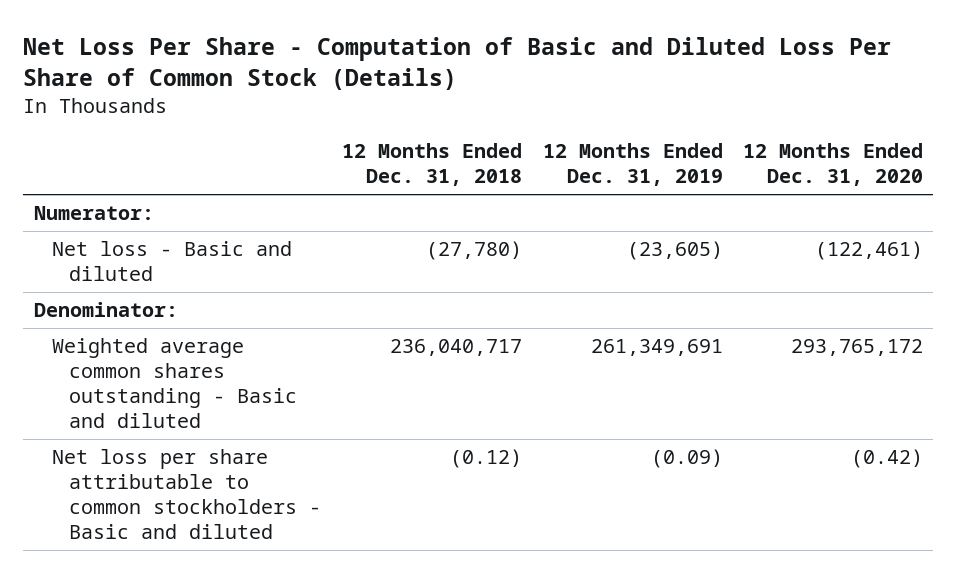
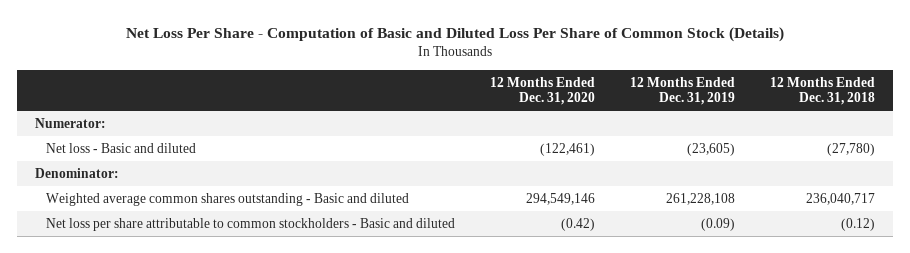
[590,339,723,357] 261,349,691 -> [666,192,736,205] 261,228,108
[791,339,924,357] 293,765,172 -> [525,192,595,205] 294,549,146

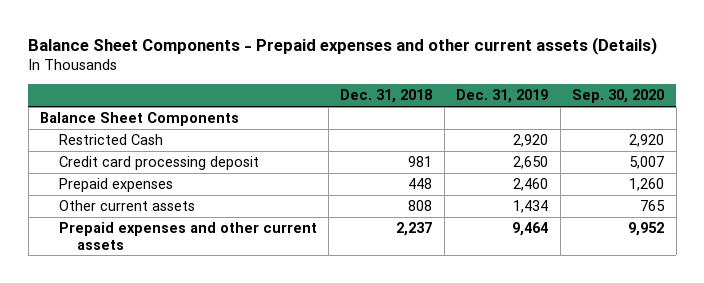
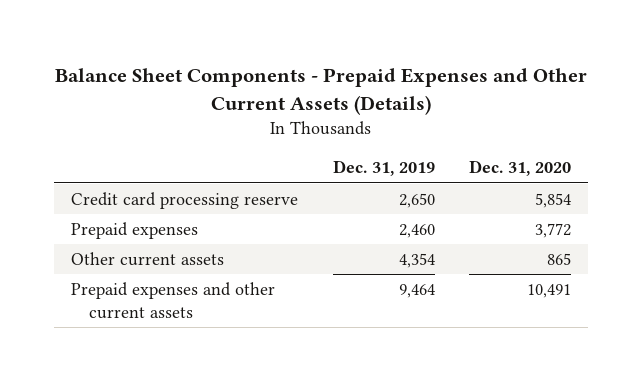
[28,36,658,55] Balance Sheet Components - Prepaid expenses and other current assets (Details) -> [55,68,588,116] Balance Sheet Components - Prepaid Expenses and Other Current Assets (Details)
[340,89,433,104] Dec. 31, 2018 -> none
[572,89,665,104] Sep. 30, 2020 -> none
none -> [468,160,571,177] Dec. 31, 2020
[40,111,240,126] Balance Sheet Components -> none
[58,133,163,145] Restricted Cash -> none
[58,155,259,170] Credit card processing deposit -> [71,192,299,210] Credit card processing reserve
[513,199,549,213] 1,434 -> [398,253,435,269] 4,354

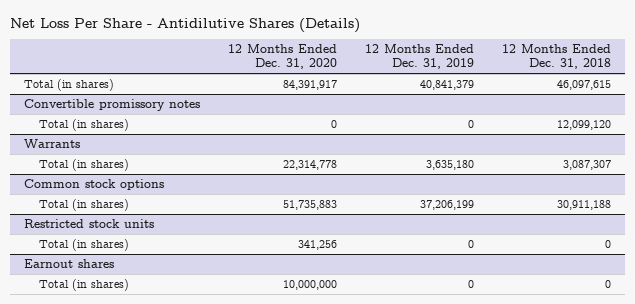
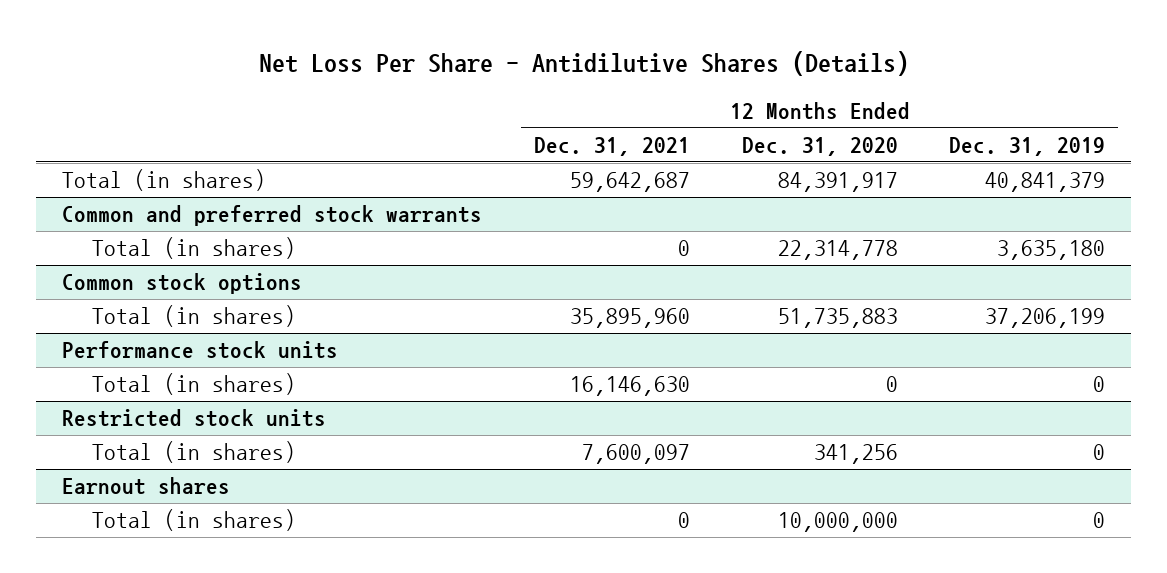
[502,44,612,70] 12 Months Ended Dec. 31, 2018 -> none
none -> [533,136,690,156] Dec. 31, 2021
[23,99,200,112] Convertible promissory notes -> none
[39,119,130,132] Total (in shares) -> none
[23,139,80,150] Warrants -> [61,205,482,227] Common and preferred stock warrants
none -> [61,341,338,360] Performance stock units
none -> [92,373,297,396] Total (in shares)

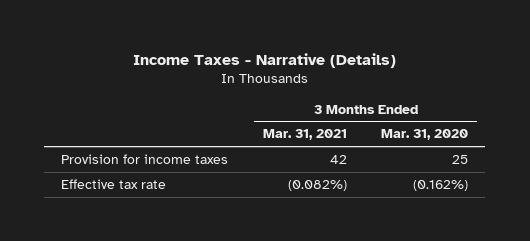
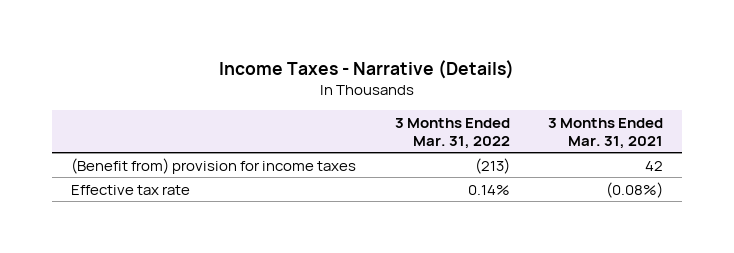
[381,129,469,141] Mar. 31, 2020 -> none
none -> [394,117,510,149] 3 Months Ended Mar. 31, 2022
[61,153,229,164] Provision for income taxes -> [71,157,357,174] (Benefit from) provision for income taxes
[287,179,347,191] (0.082%) -> [606,181,664,198] (0.08%)

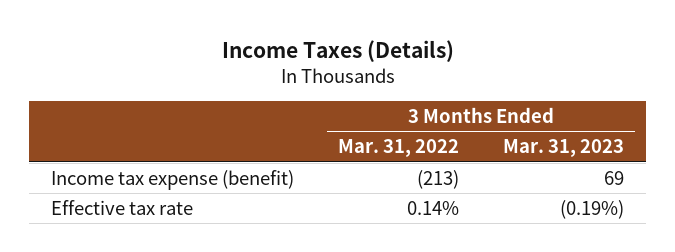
[219,60,515,80] Income Taxes - Narrative (Details) -> [221,39,454,62] Income Taxes (Details)
[548,117,664,149] 3 Months Ended Mar. 31, 2021 -> none
none -> [503,139,625,158] Mar. 31, 2023
[71,157,357,174] (Benefit from) provision for income taxes -> [51,169,295,190] Income tax expense (benefit)

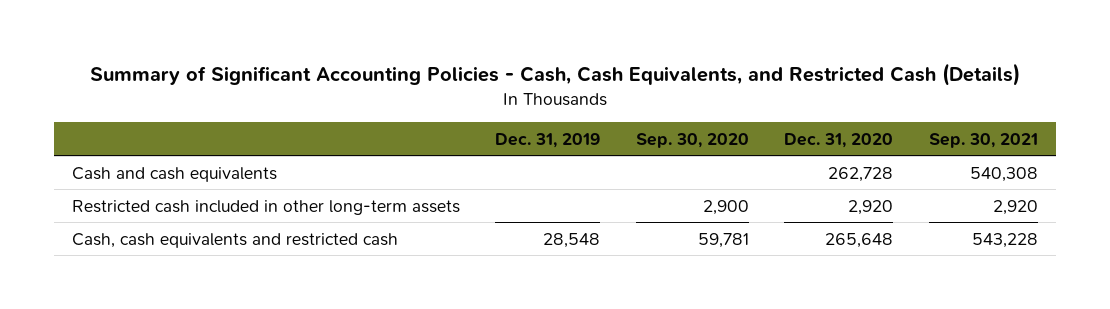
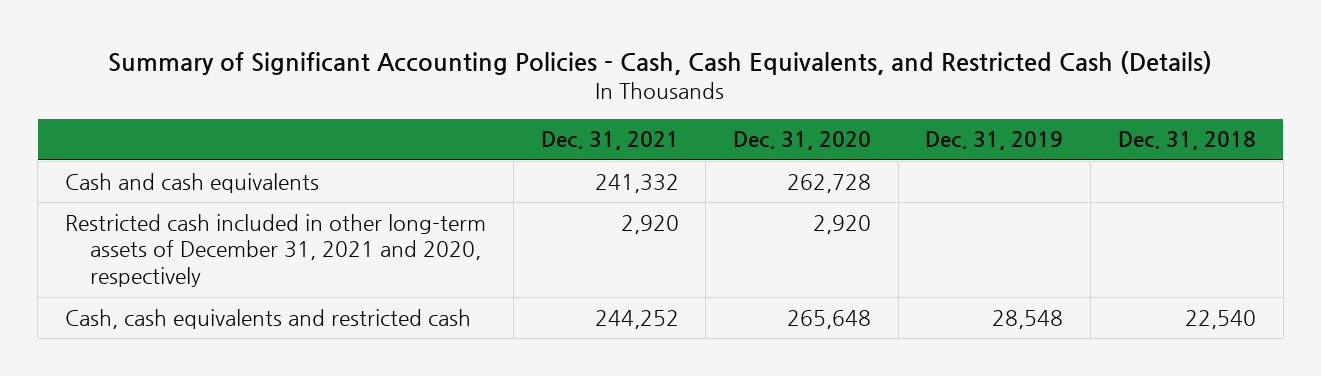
[635,132,749,148] Sep. 30, 2020 -> none
[928,132,1038,148] Sep. 30, 2021 -> none
none -> [540,131,679,151] Dec. 31, 2021
none -> [1117,131,1256,151] Dec. 31, 2018
[72,199,461,215] Restricted cash included in other long-term assets -> [65,213,487,288] Restricted cash included in other long-term assets of December 31, 2021 and 2020, respectively

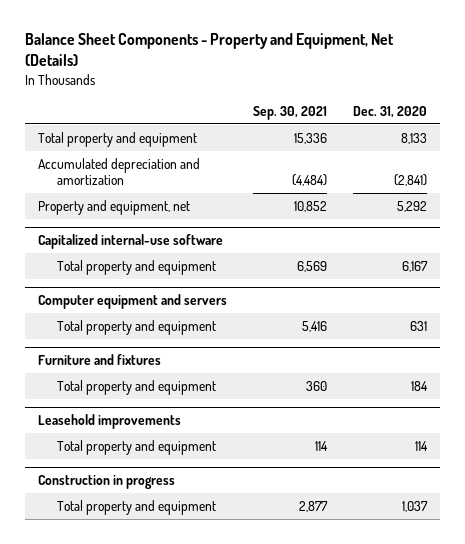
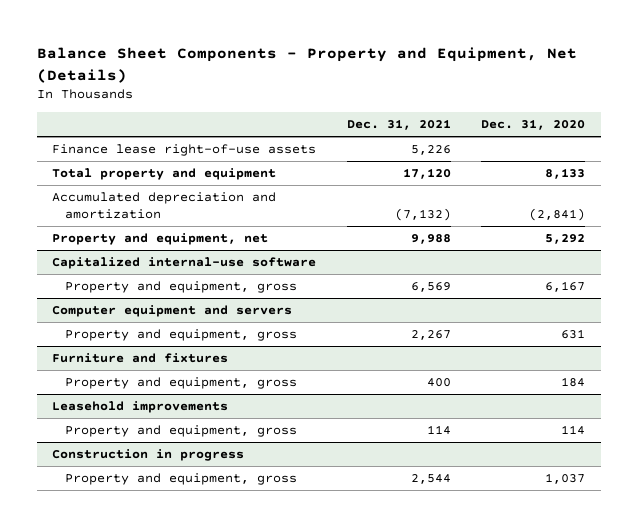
[252,105,327,120] Sep. 30, 2021 -> none
none -> [346,119,451,131] Dec. 31, 2021
none -> [52,144,317,157] Finance lease right-of-use assets
[56,259,216,275] Total property and equipment -> [64,281,297,294] Property and equipment, gross
[56,319,216,335] Total property and equipment -> [64,329,297,342] Property and equipment, gross
[56,379,216,395] Total property and equipment -> [64,377,297,390] Property and equipment, gross
[56,439,216,455] Total property and equipment -> [64,425,297,438] Property and equipment, gross
[56,499,216,515] Total property and equipment -> [64,473,297,486] Property and equipment, gross

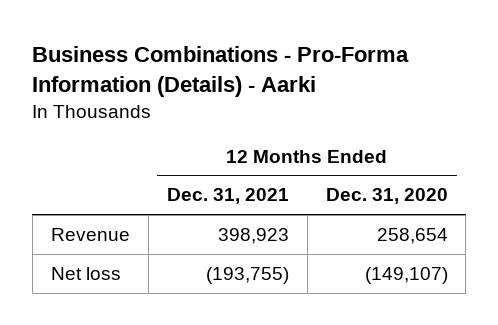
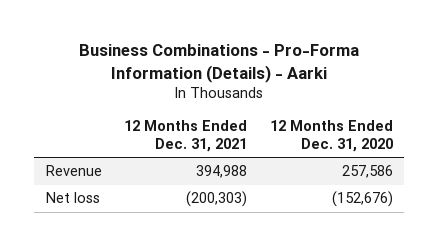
[217,227,289,244] 398,923 -> [196,165,248,179] 394,988
[376,227,448,244] 258,654 -> [342,165,394,179] 257,586
[205,266,289,284] (193,755) -> [186,191,248,208] (200,303)
[364,266,448,284] (149,107) -> [332,191,394,208] (152,676)

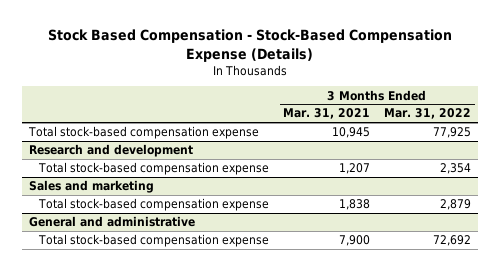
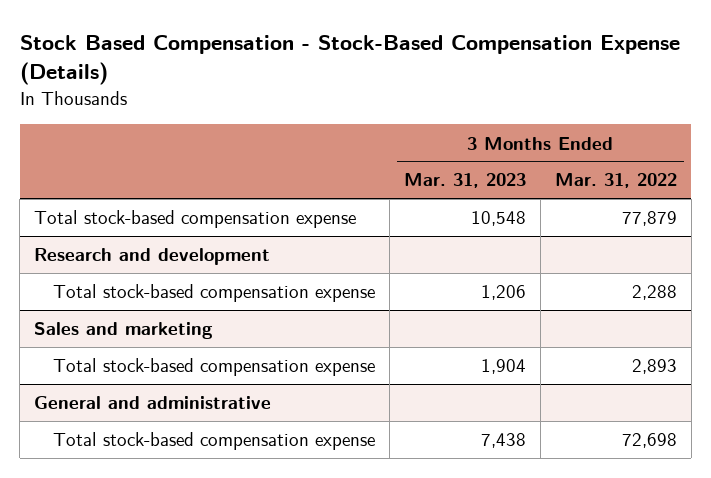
[283,108,371,120] Mar. 31, 2021 -> none
none -> [403,173,526,189] Mar. 31, 2023
[433,127,472,139] 77,925 -> [621,211,677,227] 77,879
[440,163,472,175] 2,354 -> [631,285,677,301] 2,288
[440,199,472,211] 2,879 -> [631,359,677,375] 2,893
[433,235,472,247] 72,692 -> [621,433,677,449] 72,698

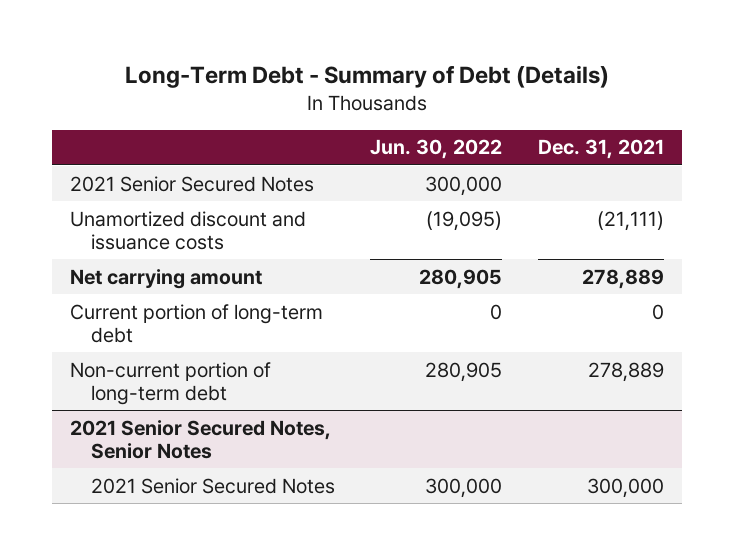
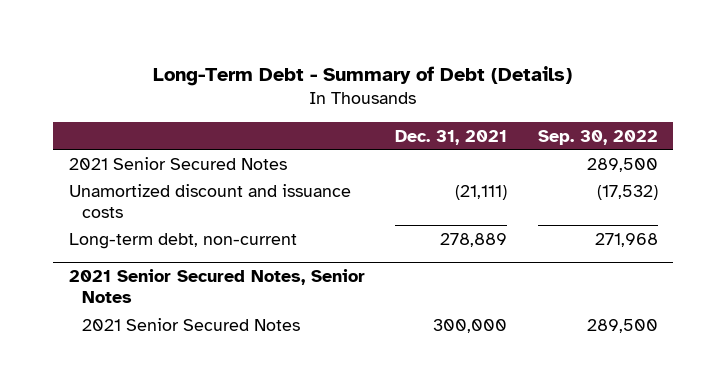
[370,139,503,160] Jun. 30, 2022 -> none
none -> [538,129,659,145] Sep. 30, 2022
[69,268,262,289] Net carrying amount -> none
[69,303,323,343] Current portion of long-term debt -> none
[69,361,271,405] Non-current portion of long-term debt -> [68,232,297,249] Long-term debt, non-current

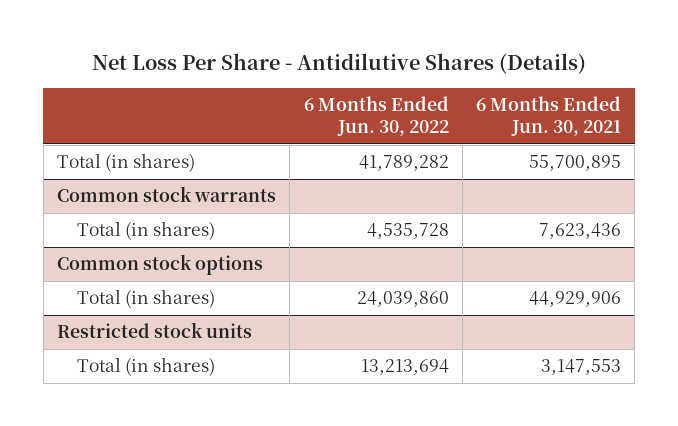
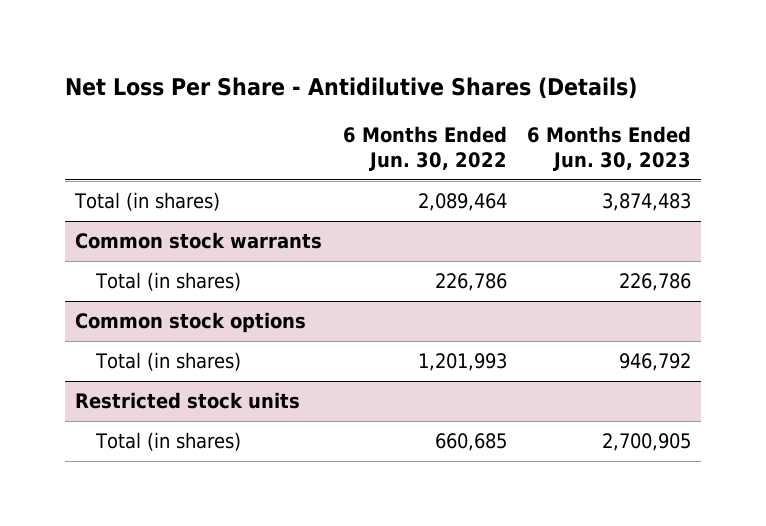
[475,95,621,136] 6 Months Ended Jun. 30, 2021 -> none
none -> [527,126,692,172] 6 Months Ended Jun. 30, 2023
[358,155,449,172] 41,789,282 -> [417,193,507,212] 2,089,464
[366,223,449,240] 4,535,728 -> [434,273,507,292] 226,786
[356,291,449,308] 24,039,860 -> [417,353,507,372] 1,201,993
[360,359,449,376] 13,213,694 -> [434,433,507,452] 660,685

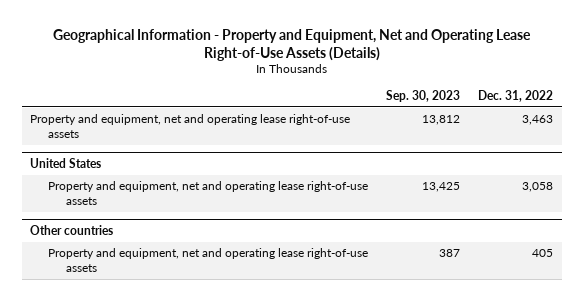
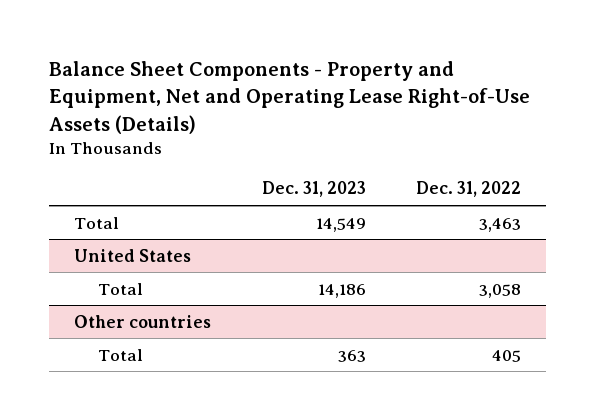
[52,28,531,61] Geographical Information - Property and Equipment, Net and Operating Lease Right-of-Use Assets (Details) -> [49,61,531,134] Balance Sheet Components - Property and Equipment, Net and Operating Lease Right-of-Use Assets (Details)
[386,90,461,103] Sep. 30, 2023 -> none
none -> [261,181,366,198] Dec. 31, 2023
[30,114,351,138] Property and equipment, net and operating lease right-of-use assets -> [74,216,120,229] Total
[48,181,369,205] Property and equipment, net and operating lease right-of-use assets -> [98,282,144,295] Total
[48,248,369,272] Property and equipment, net and operating lease right-of-use assets -> [98,348,144,361] Total

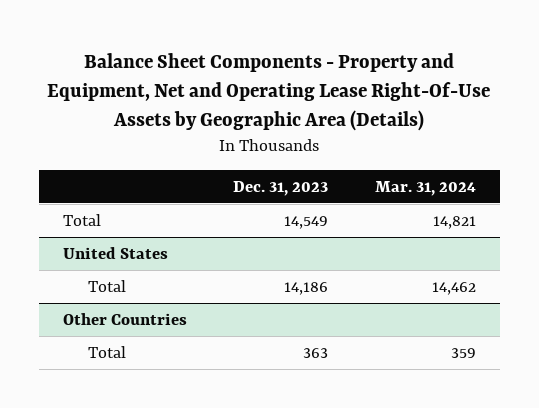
[49,61,531,134] Balance Sheet Components - Property and Equipment, Net and Operating Lease Right-of-Use Assets (Details) -> [47,53,491,132] Balance Sheet Components - Property and Equipment, Net and Operating Lease Right-Of-Use Assets by Geographic Area (Details)
[415,181,521,198] Dec. 31, 2022 -> none
none -> [375,180,477,196] Mar. 31, 2024
[74,314,212,328] Other countries -> [62,312,187,325] Other Countries

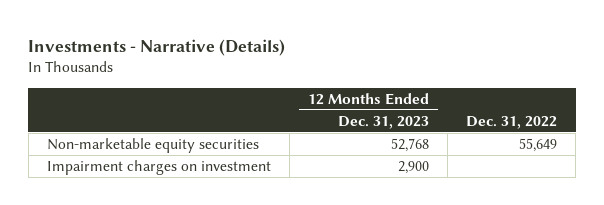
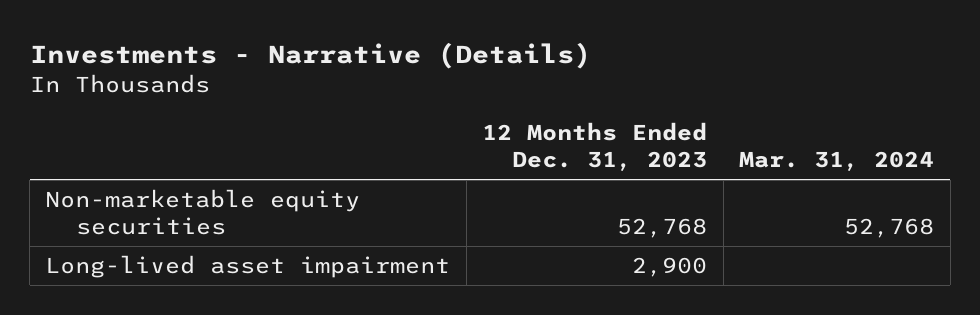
[466,115,558,129] Dec. 31, 2022 -> none
none -> [739,150,935,171] Mar. 31, 2024
[46,159,271,175] Impairment charges on investment -> [45,255,451,279] Long-lived asset impairment

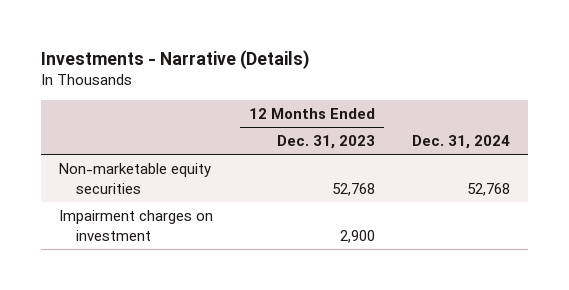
[739,150,935,171] Mar. 31, 2024 -> none
none -> [411,135,510,150] Dec. 31, 2024
[45,255,451,279] Long-lived asset impairment -> [59,209,214,241] Impairment charges on investment

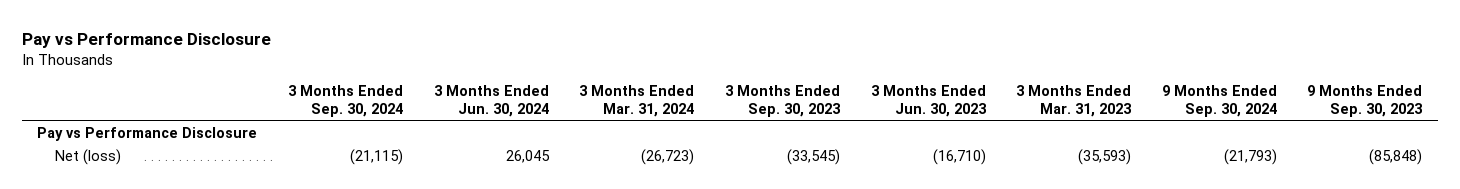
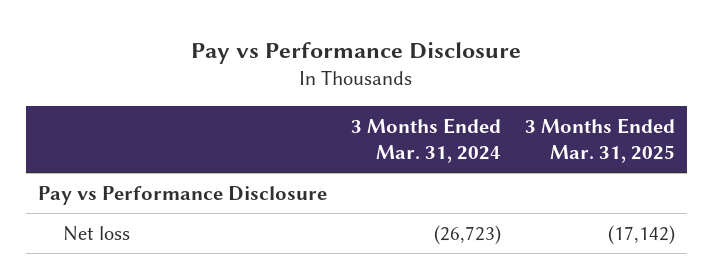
[288,84,404,117] 3 Months Ended Sep. 30, 2024 -> none
[433,84,549,117] 3 Months Ended Jun. 30, 2024 -> none
[724,84,841,117] 3 Months Ended Sep. 30, 2023 -> none
[870,84,987,117] 3 Months Ended Jun. 30, 2023 -> none
[1016,84,1133,117] 3 Months Ended Mar. 31, 2023 -> none
[1161,84,1277,117] 9 Months Ended Sep. 30, 2024 -> none
[1307,84,1424,117] 9 Months Ended Sep. 30, 2023 -> none
none -> [524,117,675,163] 3 Months Ended Mar. 31, 2025
[54,148,121,165] Net (loss) -> [63,225,131,241] Net loss

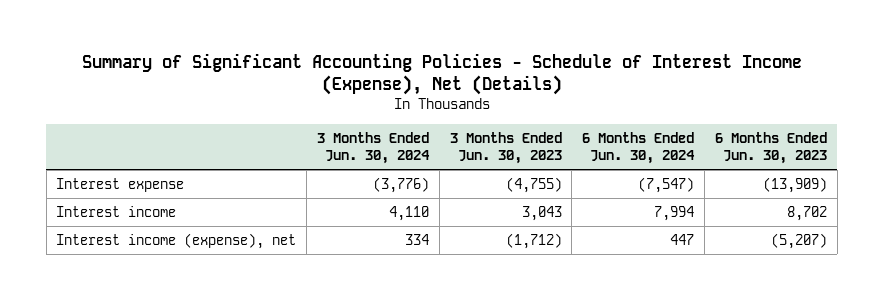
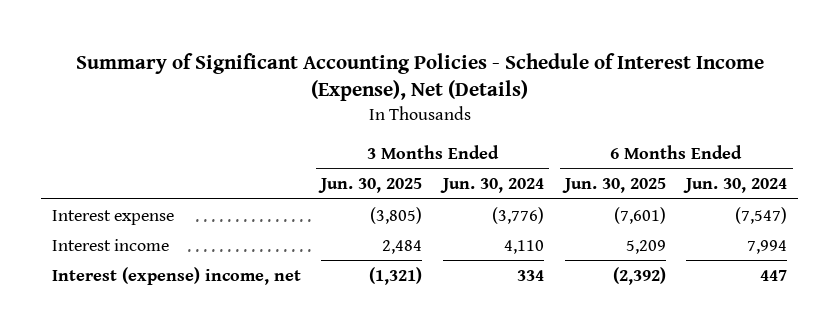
[449,131,562,165] 3 Months Ended Jun. 30, 2023 -> none
[714,131,827,165] 6 Months Ended Jun. 30, 2023 -> none
none -> [318,178,423,194] Jun. 30, 2025
none -> [561,178,666,194] Jun. 30, 2025
[56,232,297,249] Interest income (expense), net -> [51,266,301,285] Interest (expense) income, net

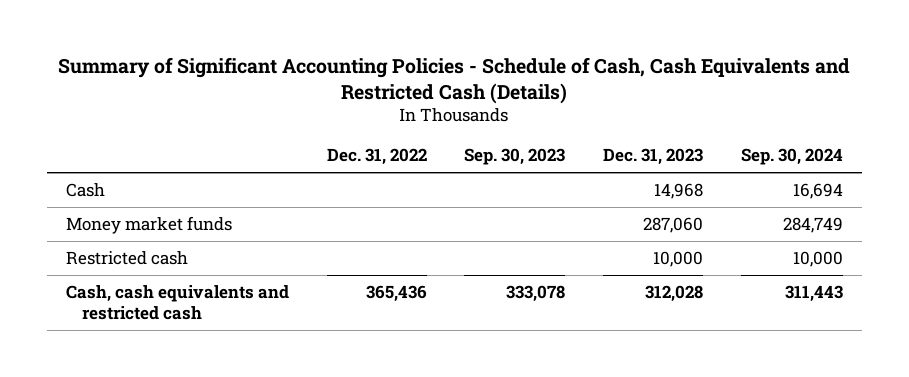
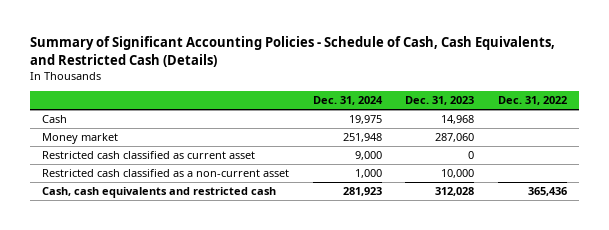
[58,56,851,104] Summary of Significant Accounting Policies - Schedule of Cash, Cash Equivalents and Restricted Cash (Details) -> [29,36,555,67] Summary of Significant Accounting Policies - Schedule of Cash, Cash Equivalents, and Restricted Cash (Details)
[464,148,566,166] Sep. 30, 2023 -> none
[741,148,844,166] Sep. 30, 2024 -> none
none -> [312,96,383,106] Dec. 31, 2024
[65,250,188,265] Restricted cash -> none
[65,215,232,234] Money market funds -> [41,133,118,145] Money market
none -> [41,151,255,160] Restricted cash classified as current asset
none -> [41,169,289,178] Restricted cash classified as a non-current asset

